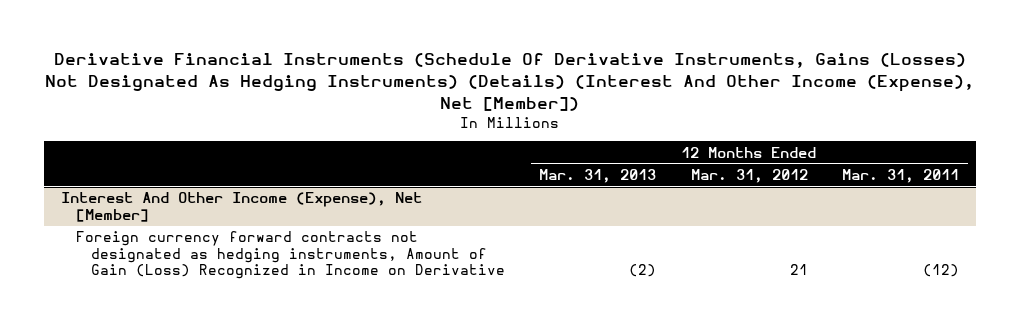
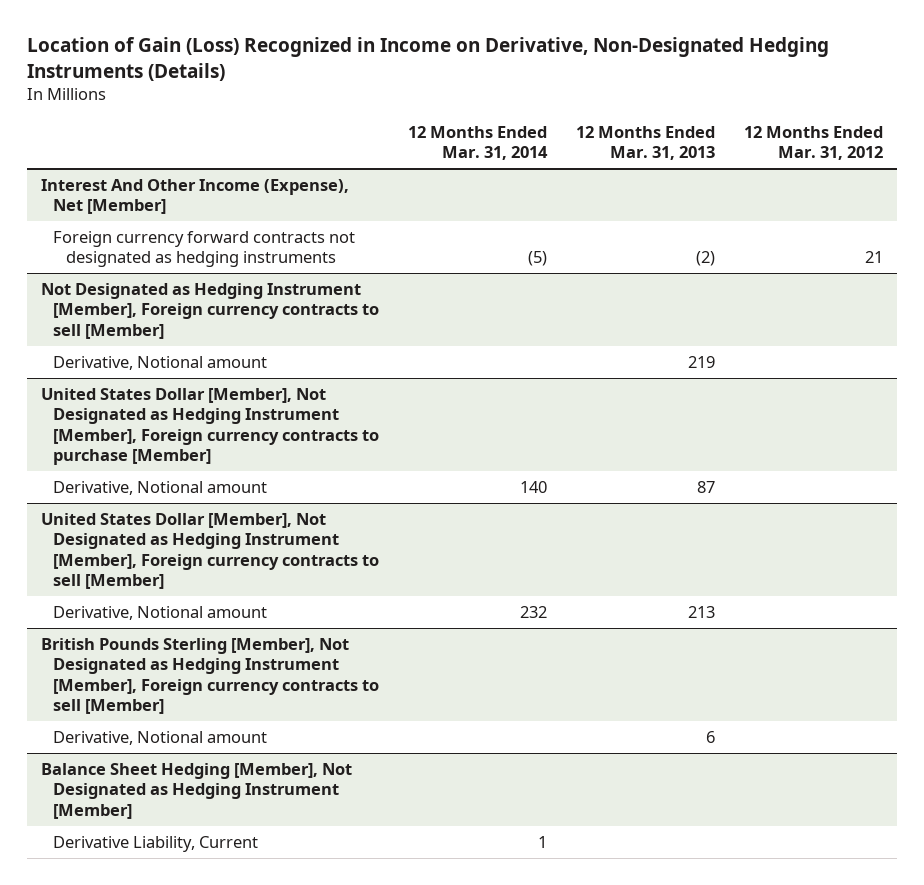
[44,53,974,111] Derivative Financial Instruments (Schedule Of Derivative Instruments, Gains (Losses) Not Designated As Hedging Instruments) (Details) (Interest And Other Income (Expense), Net [Member]) -> [27,37,830,81] Location of Gain (Loss) Recognized in Income on Derivative, Non-Designated Hedging Instruments (Details)
[841,169,959,184] Mar. 31, 2011 -> none
none -> [408,125,549,161] 12 Months Ended Mar. 31, 2014
[75,231,505,280] Foreign currency forward contracts not designated as hedging instruments, Amount of Gain (Loss) Recognized in Income on Derivative -> [53,230,356,268] Foreign currency forward contracts not designated as hedging instruments
none -> [41,282,380,339] Not Designated as Hedging Instrument [Member], Foreign currency contracts to sell [Member]
none -> [53,355,268,370] Derivative, Notional amount
none -> [41,387,380,466] United States Dollar [Member], Not Designated as Hedging Instrument [Member], Foreign currency contracts to purchase [Member]
none -> [53,480,268,495] Derivative, Notional amount
none -> [41,512,380,590] United States Dollar [Member], Not Designated as Hedging Instrument [Member], Foreign currency contracts to sell [Member]
none -> [53,605,268,620] Derivative, Notional amount
none -> [41,637,380,715] British Pounds Sterling [Member], Not Designated as Hedging Instrument [Member], Foreign currency contracts to sell [Member]
none -> [53,730,268,745] Derivative, Notional amount
none -> [41,762,353,819] Balance Sheet Hedging [Member], Not Designated as Hedging Instrument [Member]
none -> [53,835,259,852] Derivative Liability, Current

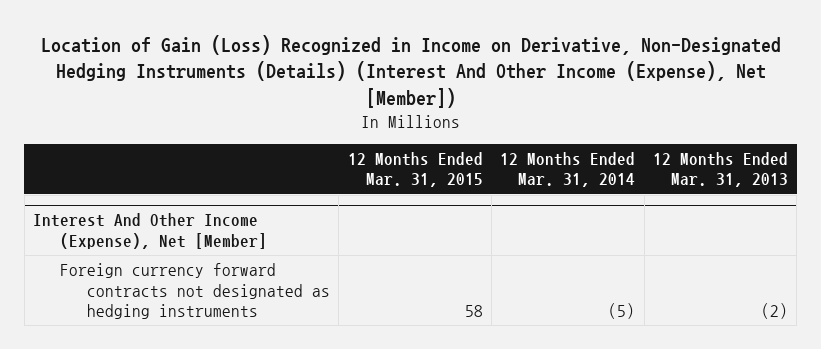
[27,37,830,81] Location of Gain (Loss) Recognized in Income on Derivative, Non-Designated Hedging Instruments (Details) -> [40,34,781,108] Location of Gain (Loss) Recognized in Income on Derivative, Non-Designated Hedging Instruments (Details) (Interest And Other Income (Expense), Net [Member])
[743,125,883,161] 12 Months Ended Mar. 31, 2012 -> none
none -> [347,152,483,188] 12 Months Ended Mar. 31, 2015
[41,282,380,339] Not Designated as Hedging Instrument [Member], Foreign currency contracts to sell [Member] -> none
[53,355,268,370] Derivative, Notional amount -> none
[41,387,380,466] United States Dollar [Member], Not Designated as Hedging Instrument [Member], Foreign currency contracts to purchase [Member] -> none
[53,480,268,495] Derivative, Notional amount -> none
[41,512,380,590] United States Dollar [Member], Not Designated as Hedging Instrument [Member], Foreign currency contracts to sell [Member] -> none
[53,605,268,620] Derivative, Notional amount -> none
[41,637,380,715] British Pounds Sterling [Member], Not Designated as Hedging Instrument [Member], Foreign currency contracts to sell [Member] -> none
[53,730,268,745] Derivative, Notional amount -> none
[41,762,353,819] Balance Sheet Hedging [Member], Not Designated as Hedging Instrument [Member] -> none
[53,835,259,852] Derivative Liability, Current -> none

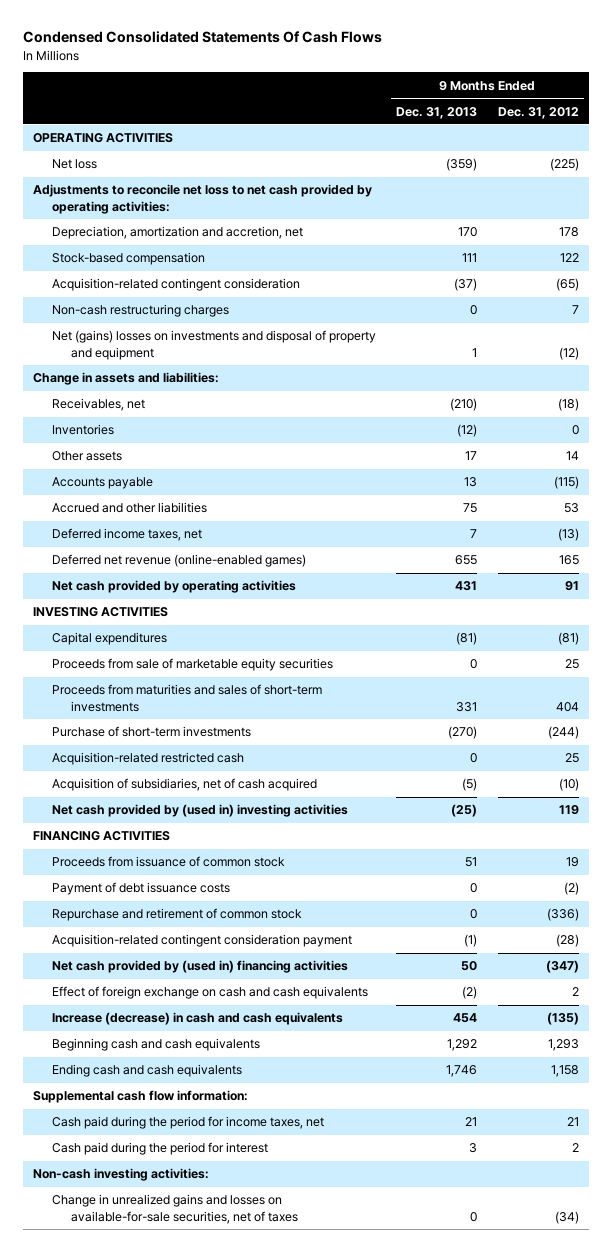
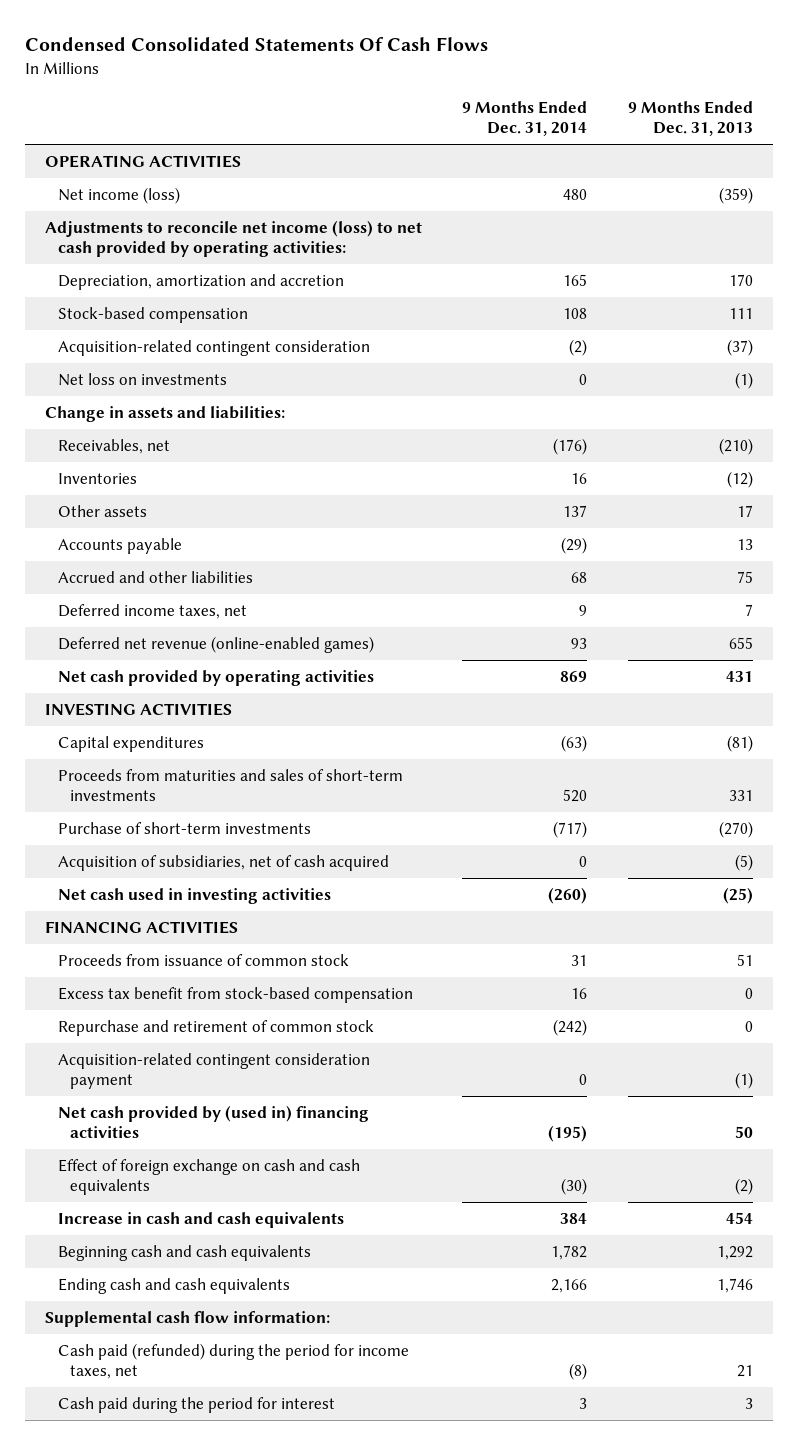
[497,106,579,119] Dec. 31, 2012 -> none
none -> [462,100,588,137] 9 Months Ended Dec. 31, 2014
[51,159,97,170] Net loss -> [57,186,180,204] Net income (loss)
[32,184,372,214] Adjustments to reconcile net loss to net cash provided by operating activities: -> [44,219,422,258] Adjustments to reconcile net income (loss) to net cash provided by operating activities:
[51,226,303,240] Depreciation, amortization and accretion, net -> [57,273,344,290] Depreciation, amortization and accretion
[51,304,229,318] Non-cash restructuring charges -> none
[51,330,376,360] Net (gains) losses on investments and disposal of property and equipment -> none
none -> [57,372,227,386] Net loss on investments
[51,658,333,672] Proceeds from sale of marketable equity securities -> none
[51,752,244,766] Acquisition-related restricted cash -> none
[51,804,348,818] Net cash provided by (used in) investing activities -> [57,887,331,904] Net cash used in investing activities
[51,882,230,896] Payment of debt issuance costs -> none
none -> [57,986,413,1003] Excess tax benefit from stock-based compensation
[51,1012,343,1026] Increase (decrease) in cash and cash equivalents -> [57,1211,344,1228] Increase in cash and cash equivalents
[51,1116,324,1130] Cash paid during the period for income taxes, net -> [57,1342,409,1380] Cash paid (refunded) during the period for income taxes, net
[32,1168,209,1182] Non-cash investing activities: -> none
[51,1194,299,1224] Change in unrealized gains and losses on available-for-sale securities, net of taxes -> none

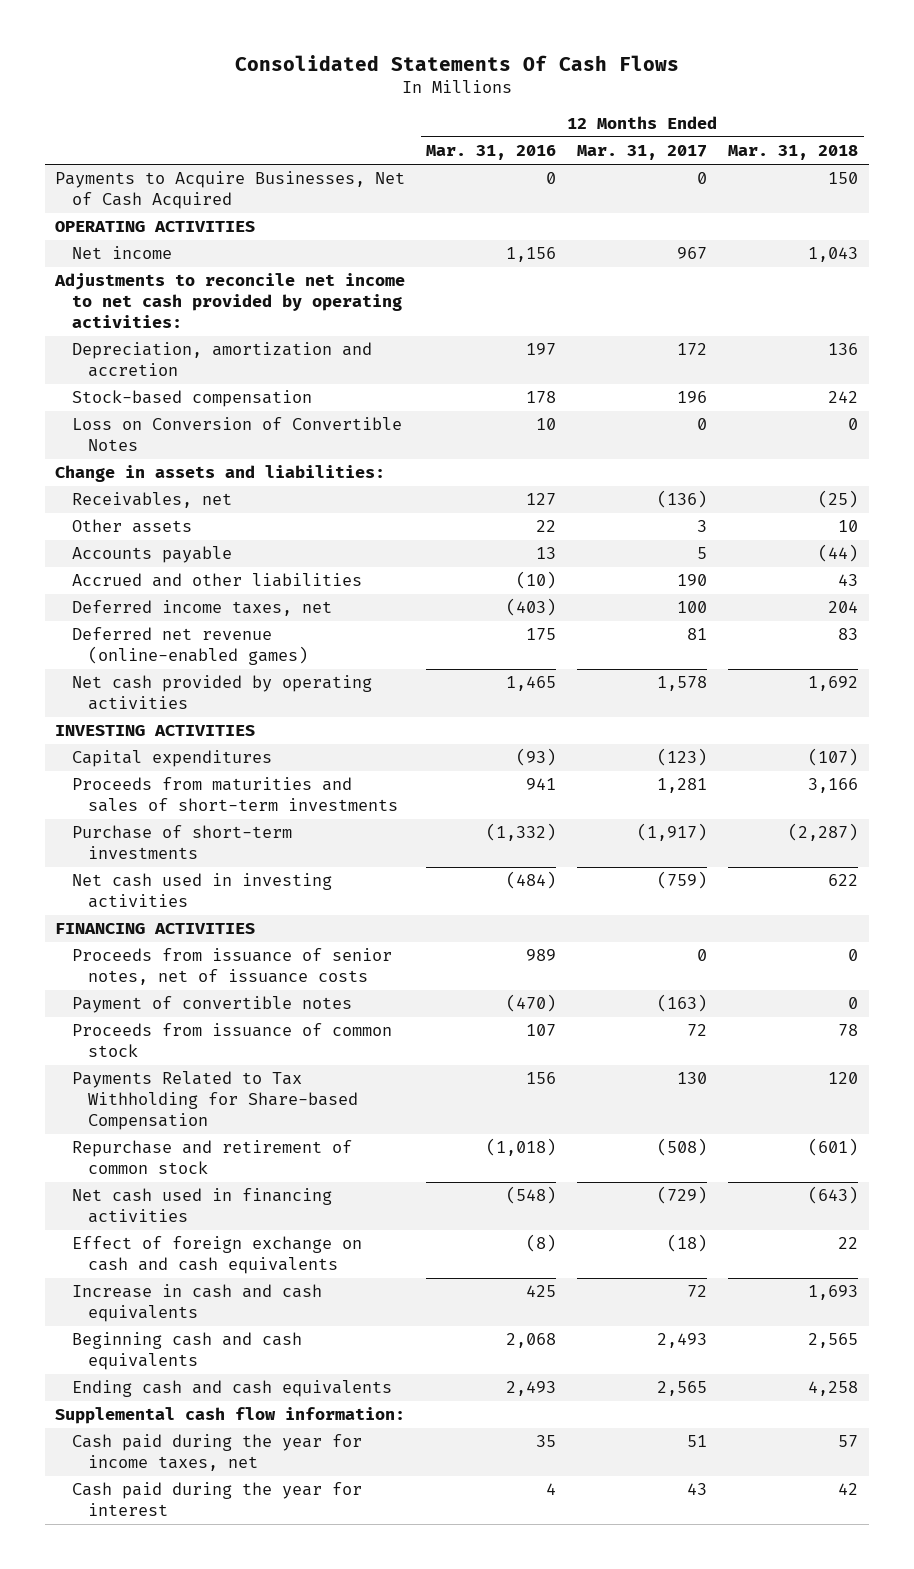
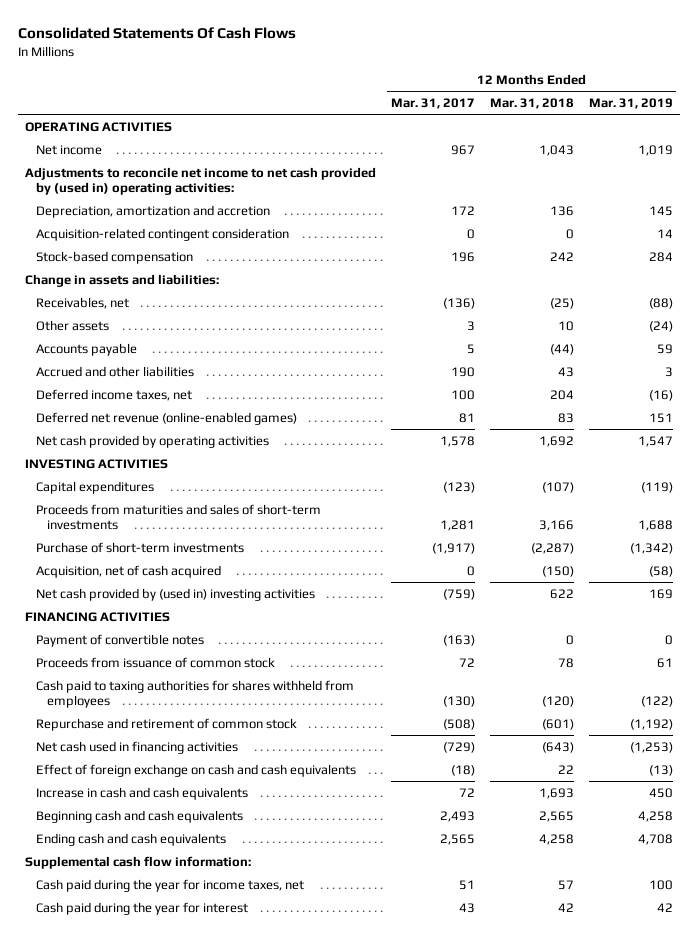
[426,145,557,161] Mar. 31, 2016 -> none
none -> [588,97,673,109] Mar. 31, 2019
[55,171,406,210] Payments to Acquire Businesses, Net of Cash Acquired -> none
[54,273,406,329] Adjustments to reconcile net income to net cash provided by operating activities: -> [25,166,377,196] Adjustments to reconcile net income to net cash provided by (used in) operating activities:
none -> [36,227,290,241] Acquisition-related contingent consideration
[71,417,402,452] Loss on Conversion of Convertible Notes -> none
none -> [36,564,222,578] Acquisition, net of cash acquired
[71,873,332,909] Net cash used in investing activities -> [36,587,316,601] Net cash provided by (used in) investing activities
[71,948,392,986] Proceeds from issuance of senior notes, net of issuance costs -> none
[71,1071,359,1131] Payments Related to Tax Withholding for Share-based Compensation -> none
none -> [36,679,355,709] Cash paid to taxing authorities for shares withheld from employees

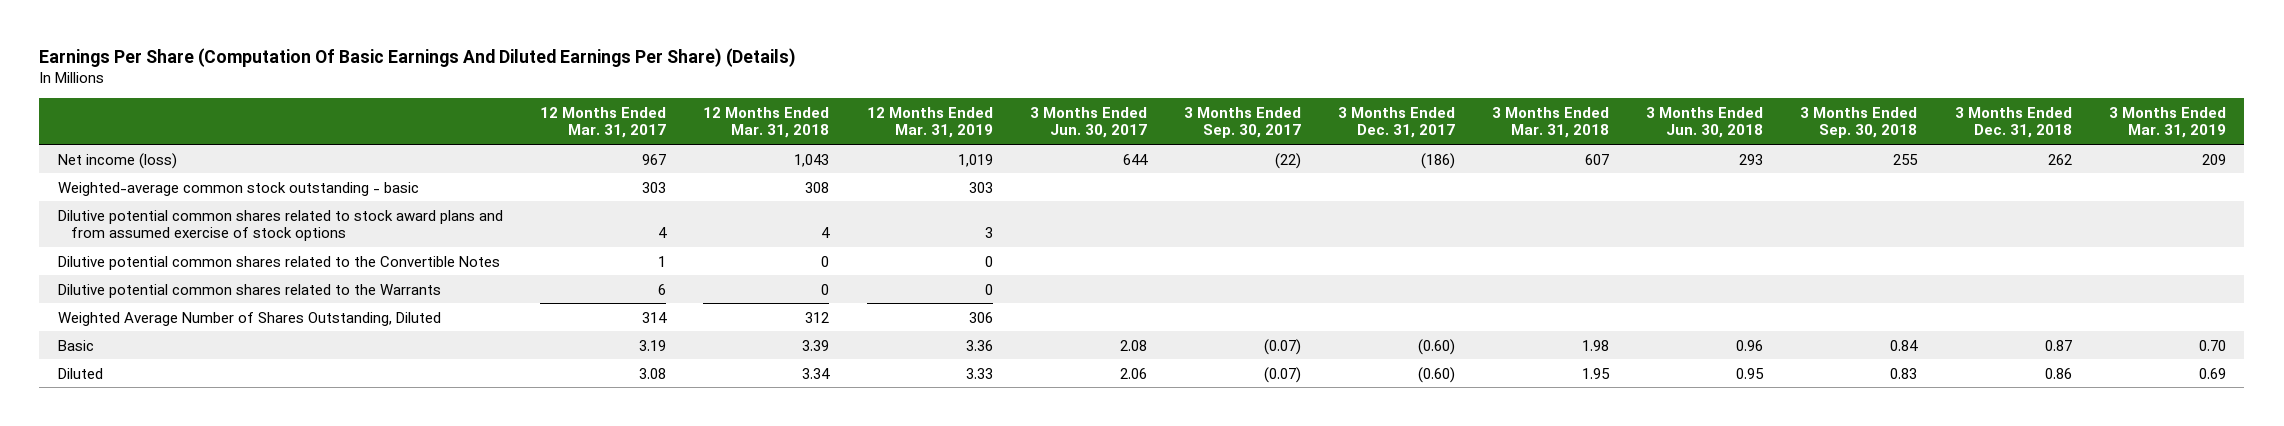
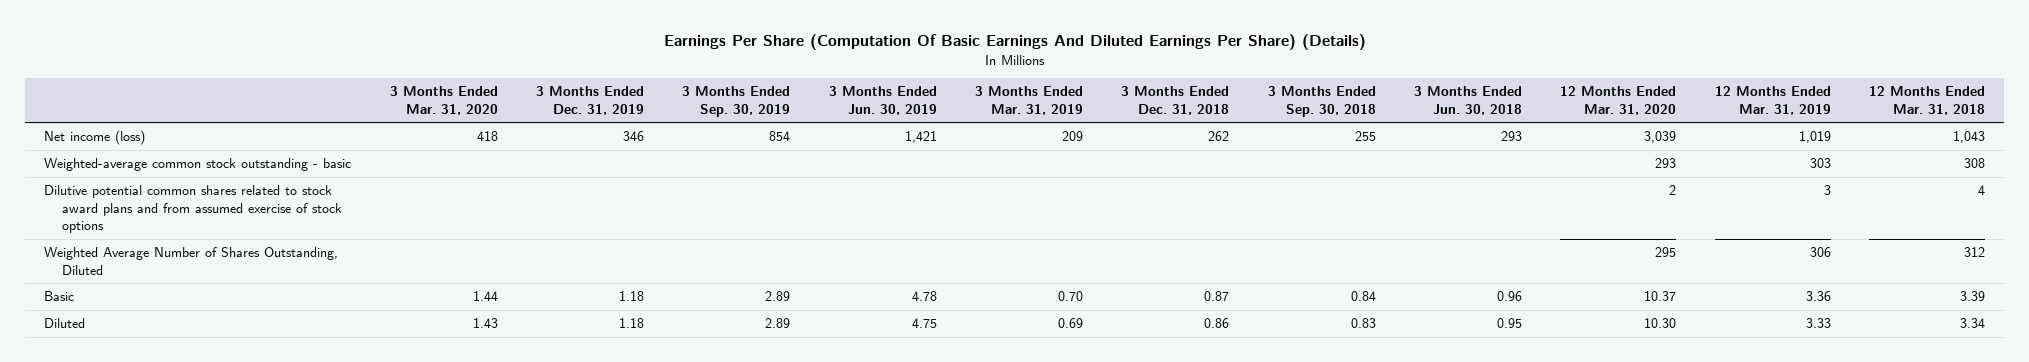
[540,106,667,139] 12 Months Ended Mar. 31, 2017 -> none
[1029,106,1147,139] 3 Months Ended Jun. 30, 2017 -> none
[1183,106,1301,139] 3 Months Ended Sep. 30, 2017 -> none
[1337,106,1455,139] 3 Months Ended Dec. 31, 2017 -> none
[1492,106,1610,139] 3 Months Ended Mar. 31, 2018 -> none
none -> [389,86,498,115] 3 Months Ended Mar. 31, 2020
none -> [536,86,645,115] 3 Months Ended Dec. 31, 2019
none -> [682,86,791,117] 3 Months Ended Sep. 30, 2019
none -> [828,86,937,115] 3 Months Ended Jun. 30, 2019
none -> [1560,86,1677,115] 12 Months Ended Mar. 31, 2020
[58,255,501,270] Dilutive potential common shares related to the Convertible Notes -> none
[58,283,442,298] Dilutive potential common shares related to the Warrants -> none

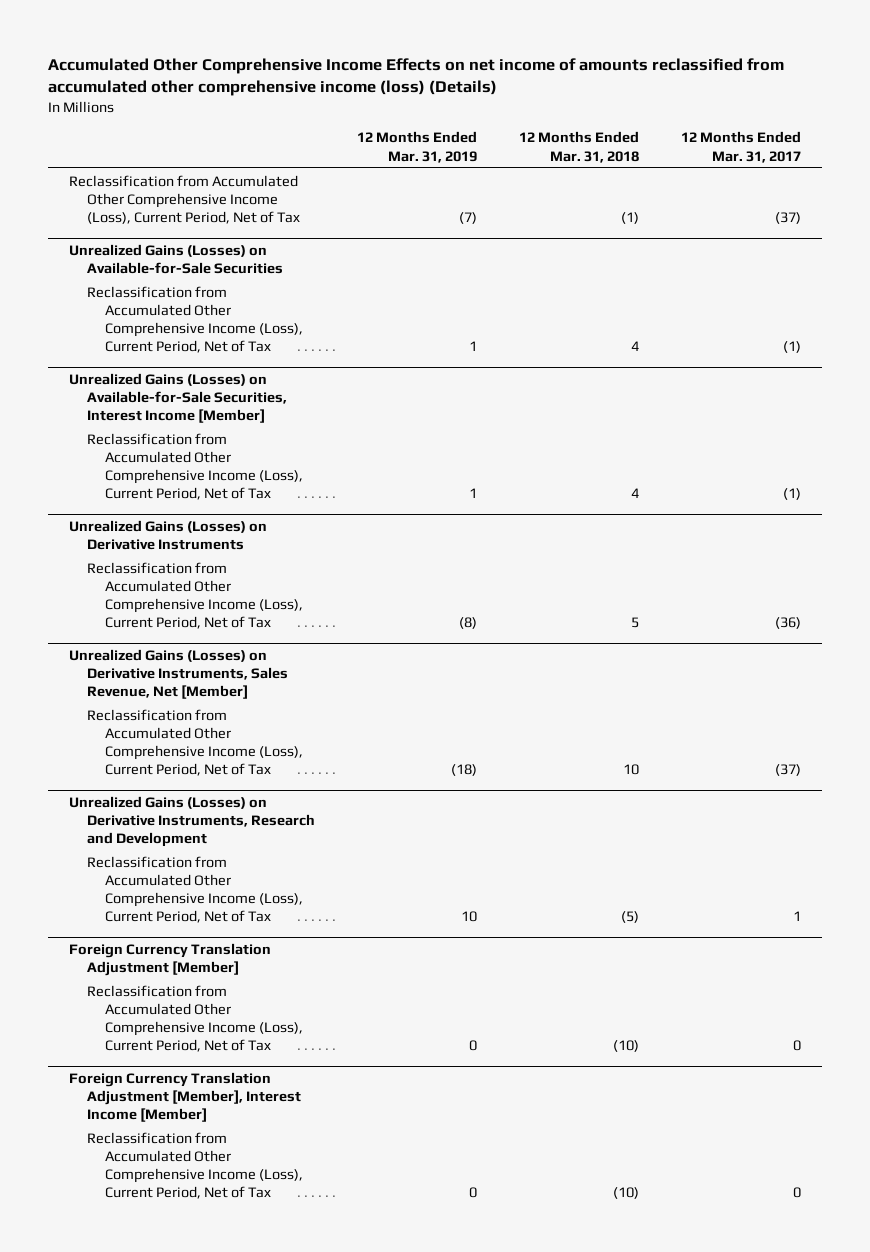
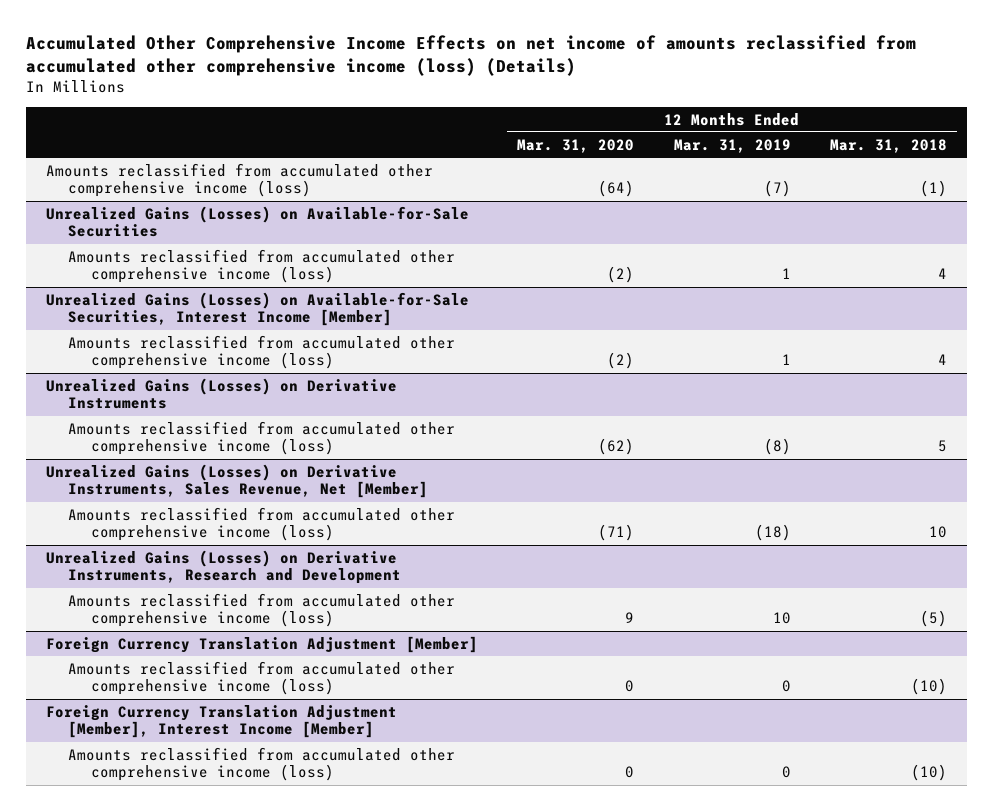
[680,131,801,163] 12 Months Ended Mar. 31, 2017 -> none
none -> [517,138,635,153] Mar. 31, 2020
[68,174,301,224] Reclassification from Accumulated Other Comprehensive Income (Loss), Current Period, Net of Tax -> [45,162,433,198] Amounts reclassified from accumulated other comprehensive income (loss)
[87,285,304,353] Reclassification from Accumulated Other Comprehensive Income (Loss), Current Period, Net of Tax -> [68,248,456,284] Amounts reclassified from accumulated other comprehensive income (loss)
[87,432,304,500] Reclassification from Accumulated Other Comprehensive Income (Loss), Current Period, Net of Tax -> [68,334,456,370] Amounts reclassified from accumulated other comprehensive income (loss)
[87,561,304,629] Reclassification from Accumulated Other Comprehensive Income (Loss), Current Period, Net of Tax -> [68,420,456,456] Amounts reclassified from accumulated other comprehensive income (loss)
[87,708,304,776] Reclassification from Accumulated Other Comprehensive Income (Loss), Current Period, Net of Tax -> [68,506,456,542] Amounts reclassified from accumulated other comprehensive income (loss)
[87,855,304,923] Reclassification from Accumulated Other Comprehensive Income (Loss), Current Period, Net of Tax -> [68,592,456,628] Amounts reclassified from accumulated other comprehensive income (loss)
[87,984,304,1052] Reclassification from Accumulated Other Comprehensive Income (Loss), Current Period, Net of Tax -> [68,660,456,696] Amounts reclassified from accumulated other comprehensive income (loss)
[87,1131,304,1199] Reclassification from Accumulated Other Comprehensive Income (Loss), Current Period, Net of Tax -> [68,746,456,782] Amounts reclassified from accumulated other comprehensive income (loss)

